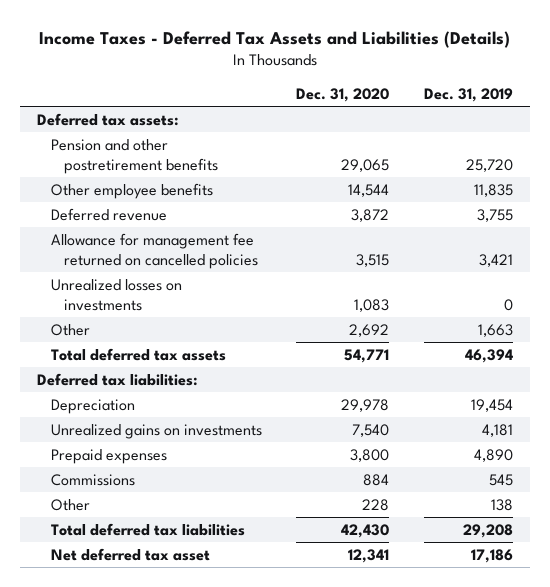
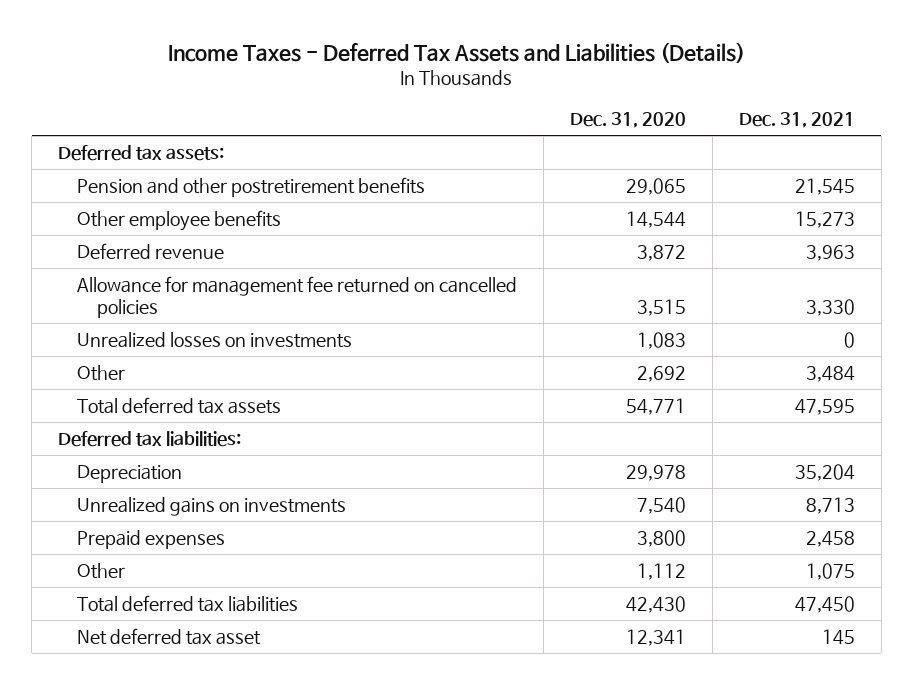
[423,87,513,102] Dec. 31, 2019 -> none
none -> [738,112,855,129] Dec. 31, 2021
[50,473,135,486] Commissions -> none
[362,498,390,511] 228 -> [637,563,687,581] 1,112

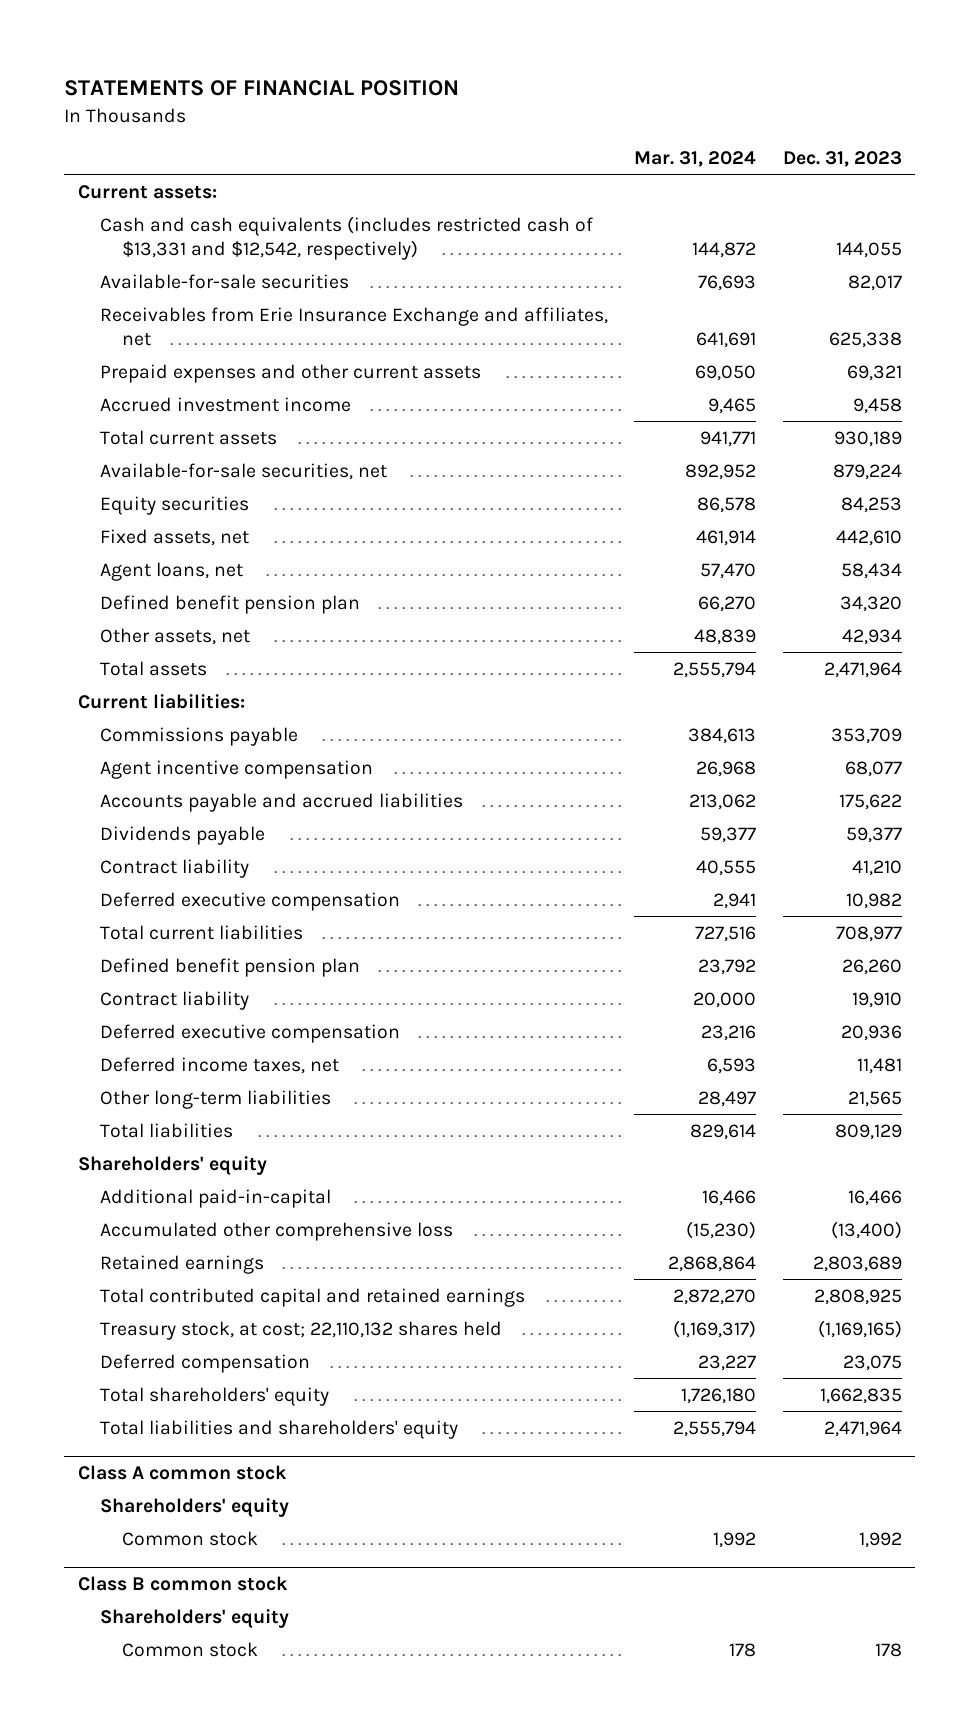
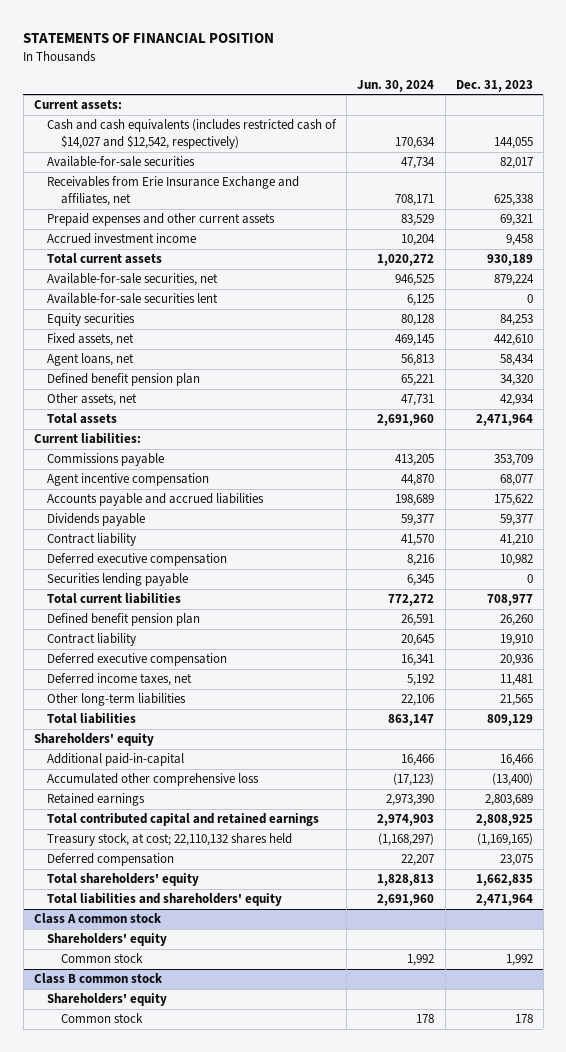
[634,151,757,168] Mar. 31, 2024 -> none
none -> [357,79,435,92] Jun. 30, 2024
[99,215,593,260] Cash and cash equivalents (includes restricted cash of $13,331 and $12,542, respectively) -> [47,119,338,149] Cash and cash equivalents (includes restricted cash of $14,027 and $12,542, respectively)
none -> [47,293,219,305] Available-for-sale securities lent
none -> [47,573,189,587] Securities lending payable

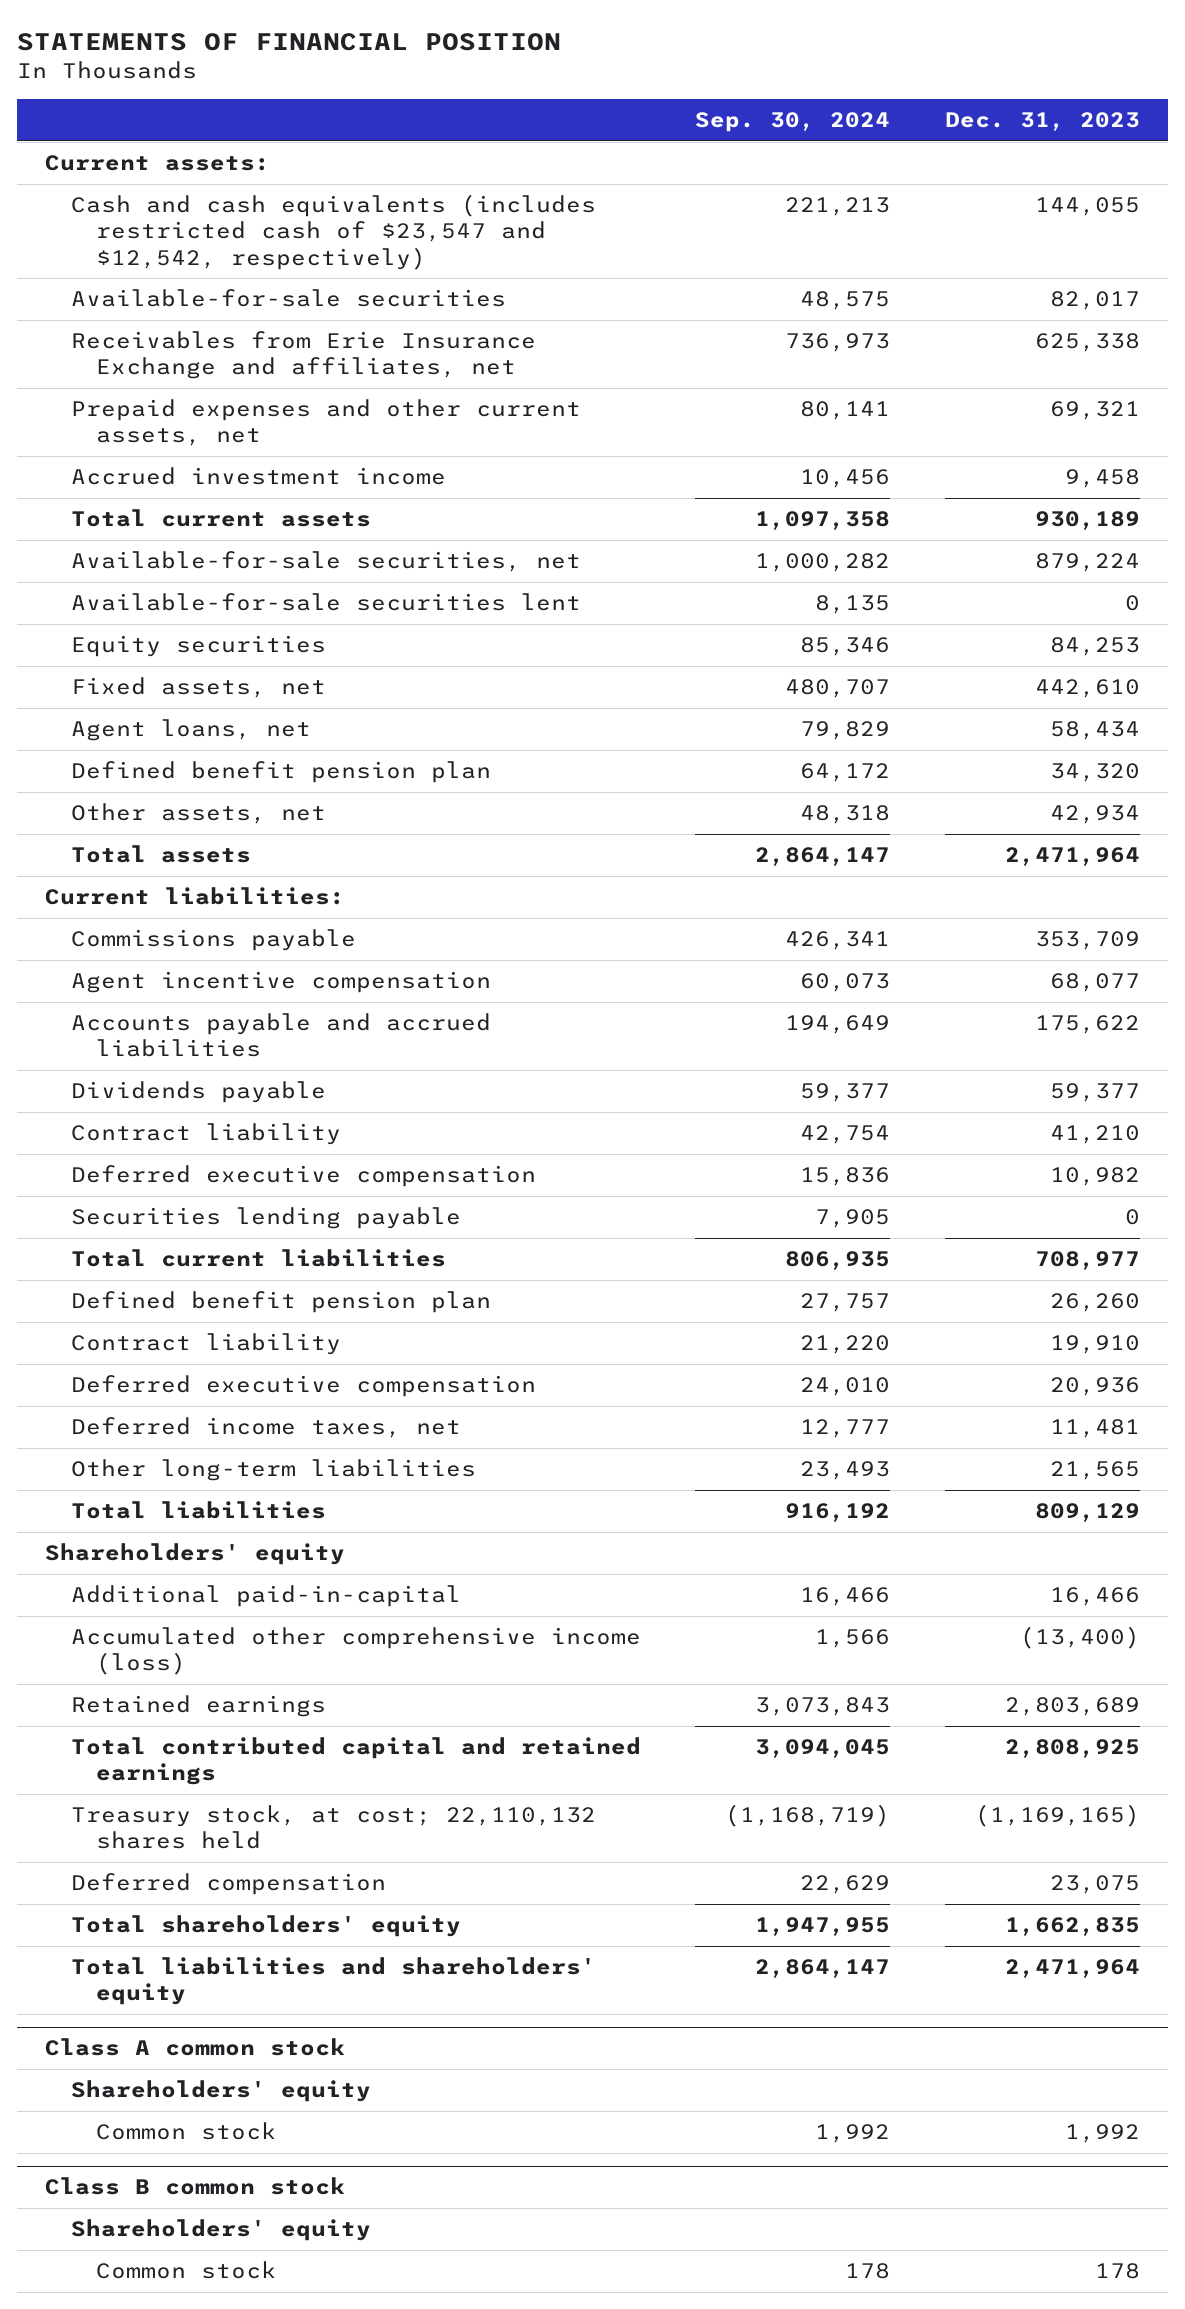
[357,79,435,92] Jun. 30, 2024 -> none
none -> [695,111,891,132] Sep. 30, 2024
[47,119,338,149] Cash and cash equivalents (includes restricted cash of $14,027 and $12,542, respectively) -> [70,194,596,270] Cash and cash equivalents (includes restricted cash of $23,547 and $12,542, respectively)
[47,213,276,227] Prepaid expenses and other current assets -> [70,399,581,447] Prepaid expenses and other current assets, net
[47,773,260,787] Accumulated other comprehensive loss -> [70,1627,641,1676] Accumulated other comprehensive income (loss)

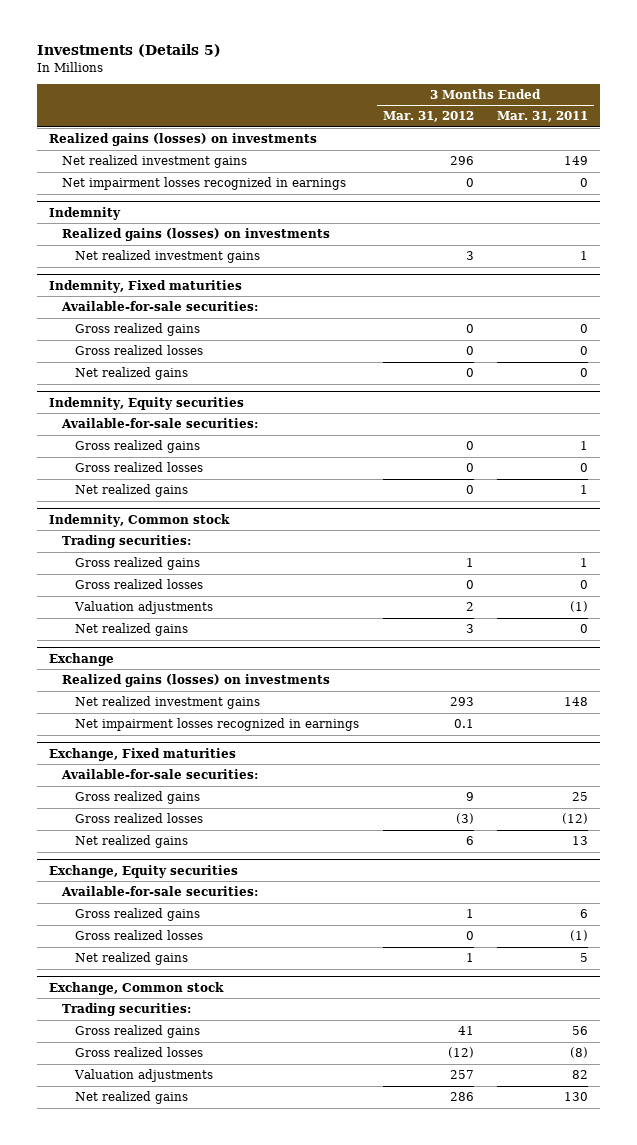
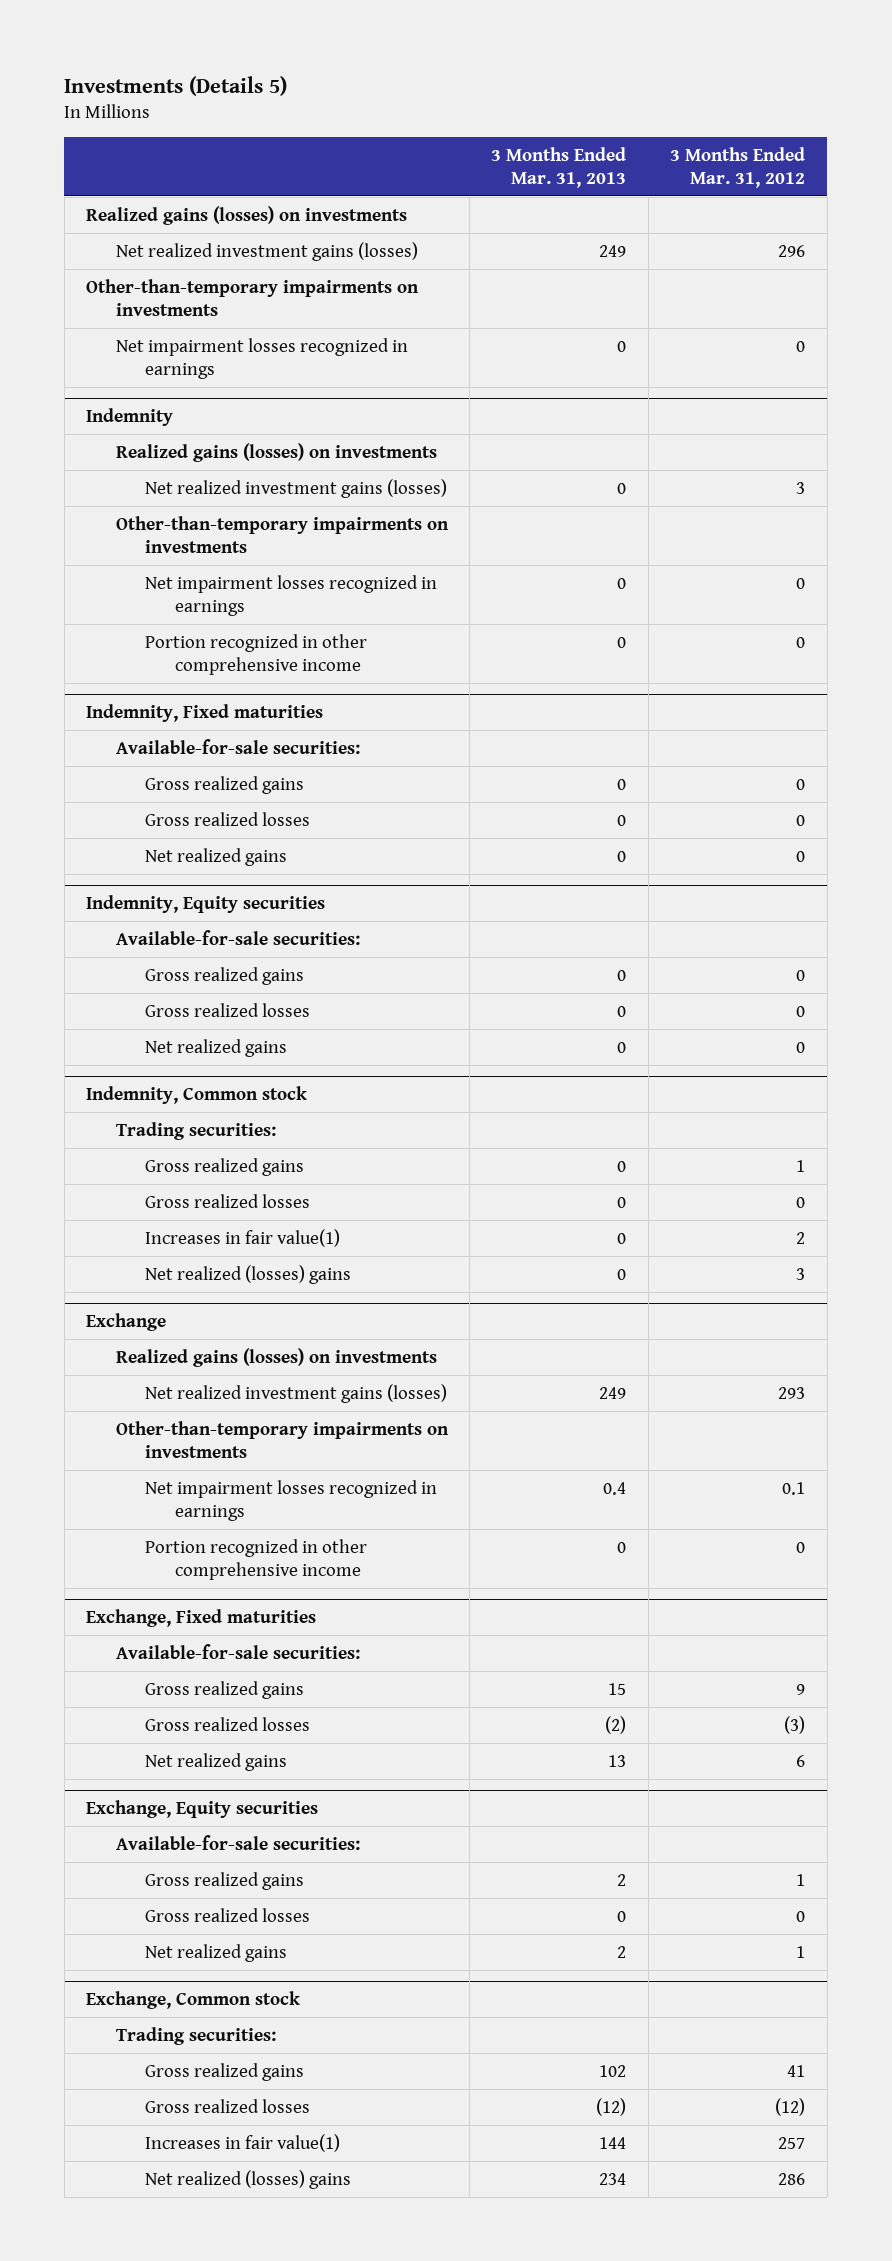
[497,111,589,123] Mar. 31, 2011 -> none
none -> [491,146,627,188] 3 Months Ended Mar. 31, 2013
[61,155,247,169] Net realized investment gains -> [115,241,418,261] Net realized investment gains (losses)
none -> [86,278,420,316] Other-than-temporary impairments on investments
[74,250,260,264] Net realized investment gains -> [145,478,448,498] Net realized investment gains (losses)
none -> [115,515,449,553] Other-than-temporary impairments on investments
none -> [145,574,438,616] Net impairment losses recognized in earnings
none -> [145,633,368,675] Portion recognized in other comprehensive income
[73,601,213,615] Valuation adjustments -> [145,1228,341,1247] Increases in fair value(1)
[74,623,188,637] Net realized gains -> [145,1264,352,1284] Net realized (losses) gains
[74,696,260,710] Net realized investment gains -> [145,1383,448,1403] Net realized investment gains (losses)
none -> [115,1420,449,1458] Other-than-temporary impairments on investments
none -> [145,1538,368,1580] Portion recognized in other comprehensive income
[73,1069,213,1083] Valuation adjustments -> [145,2133,341,2152] Increases in fair value(1)
[74,1091,188,1105] Net realized gains -> [145,2169,352,2189] Net realized (losses) gains

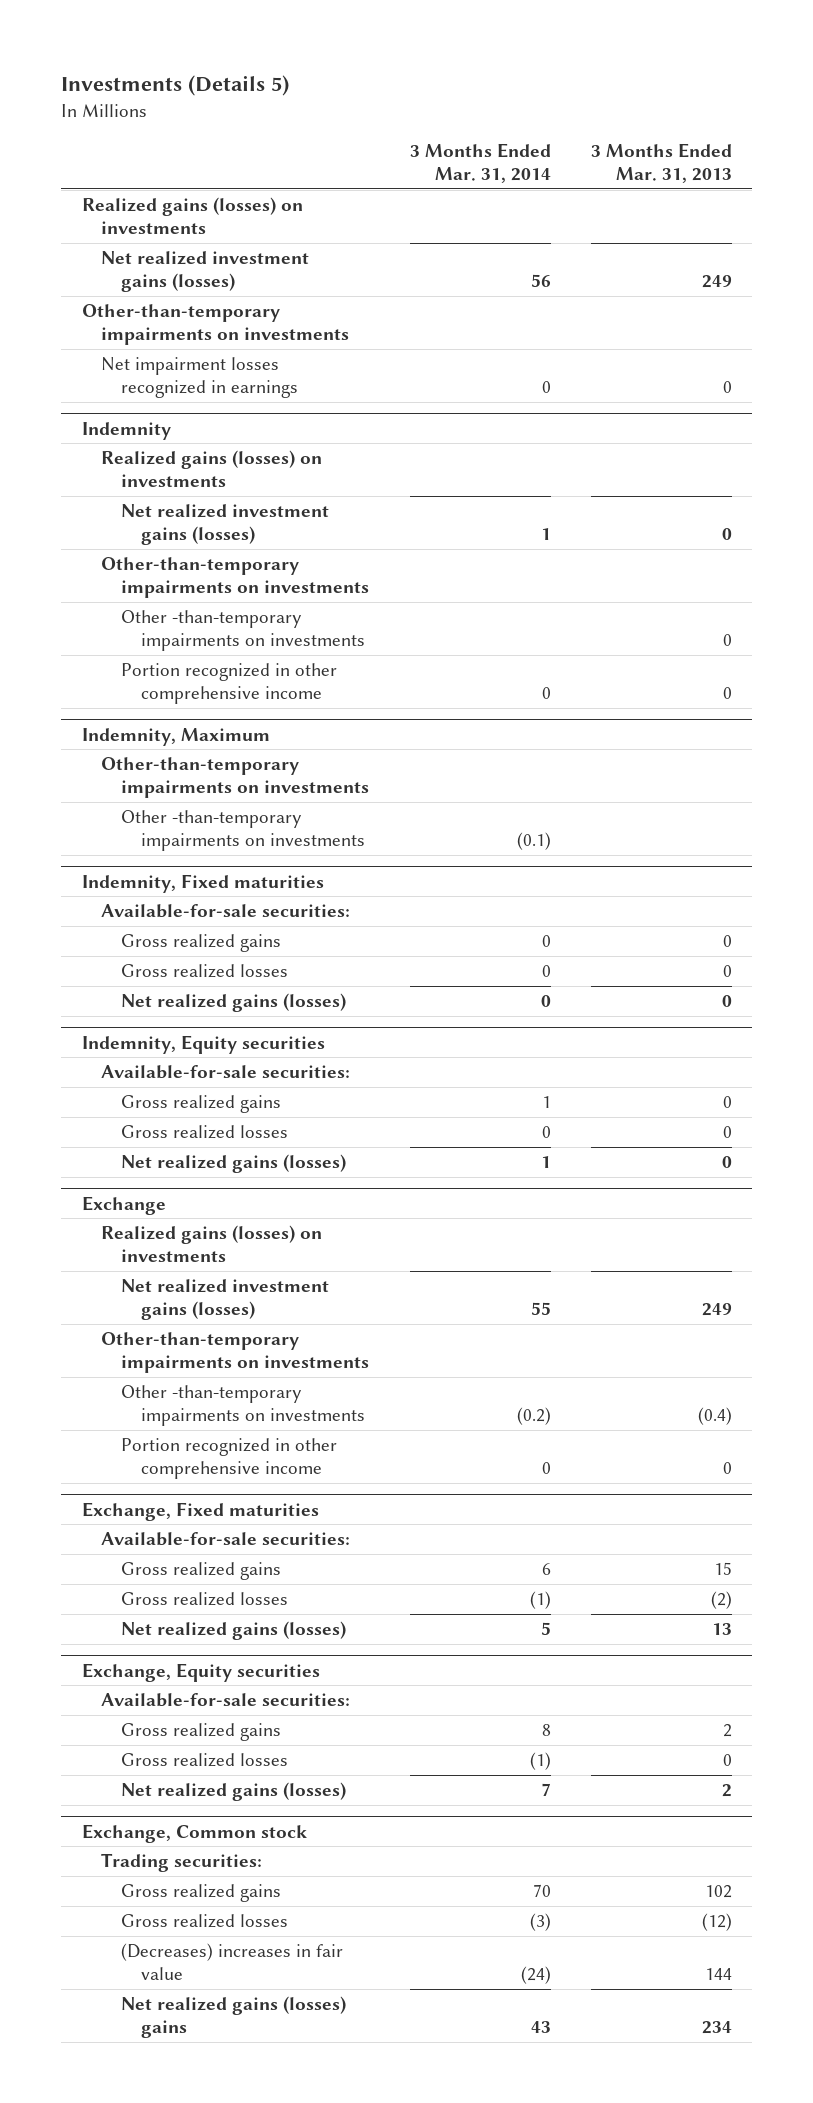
[670,146,806,188] 3 Months Ended Mar. 31, 2012 -> none
none -> [409,143,551,184] 3 Months Ended Mar. 31, 2014
[145,574,438,616] Net impairment losses recognized in earnings -> none
none -> [121,610,366,652] Other -than-temporary impairments on investments
none -> [81,727,270,746] Indemnity, Maximum
none -> [101,757,370,799] Other-than-temporary impairments on investments
none -> [121,810,366,852] Other -than-temporary impairments on investments
[145,847,288,866] Net realized gains -> [121,993,347,1013] Net realized gains (losses)
[86,1086,308,1105] Indemnity, Common stock -> none
[115,1121,276,1140] Trading securities: -> none
[145,1157,305,1176] Gross realized gains -> none
[145,1193,311,1208] Gross realized losses -> none
[145,1228,341,1247] Increases in fair value(1) -> none
[145,1264,352,1284] Net realized (losses) gains -> none
[145,1038,288,1057] Net realized gains -> [121,1154,347,1174] Net realized gains (losses)
[145,1479,438,1521] Net impairment losses recognized in earnings -> none
none -> [121,1385,366,1427] Other -than-temporary impairments on investments
[145,1752,288,1771] Net realized gains -> [121,1621,347,1641] Net realized gains (losses)
[145,1943,288,1962] Net realized gains -> [121,1782,347,1802] Net realized gains (losses)
[145,2133,341,2152] Increases in fair value(1) -> [121,1943,344,1981] (Decreases) increases in fair value
[145,2169,352,2189] Net realized (losses) gains -> [121,1996,347,2039] Net realized gains (losses) gains

